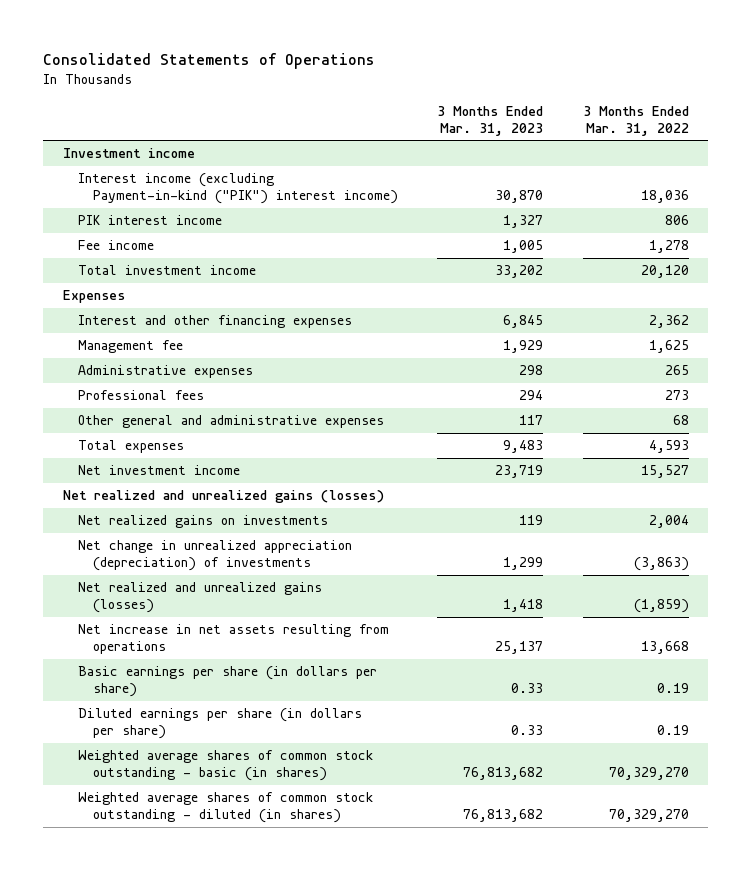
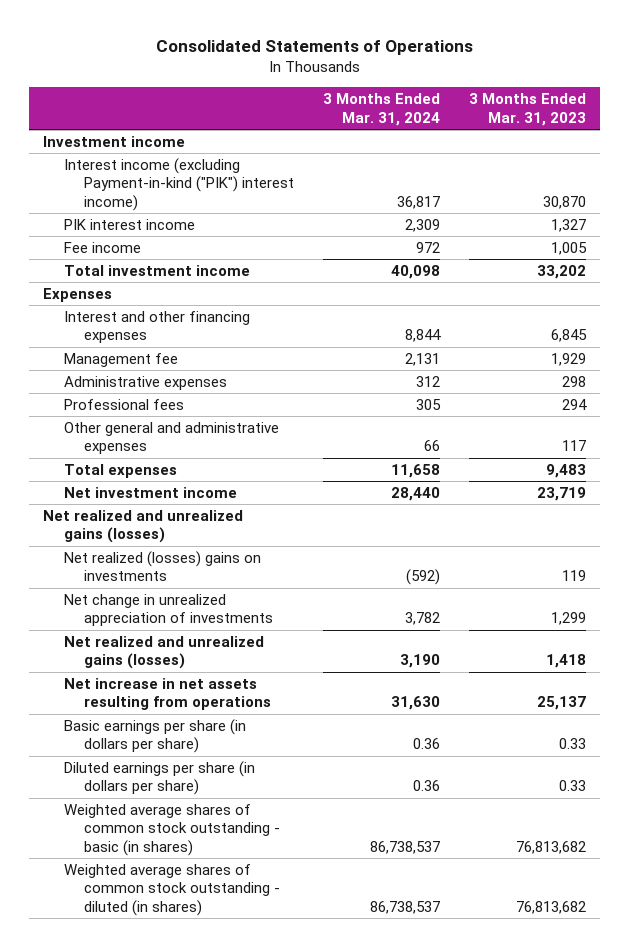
[582,105,689,136] 3 Months Ended Mar. 31, 2022 -> none
none -> [323,93,441,126] 3 Months Ended Mar. 31, 2024
[78,515,329,529] Net realized gains on investments -> [63,550,261,582] Net realized (losses) gains on investments
[78,540,353,572] Net change in unrealized appreciation (depreciation) of investments -> [63,593,274,627] Net change in unrealized appreciation of investments

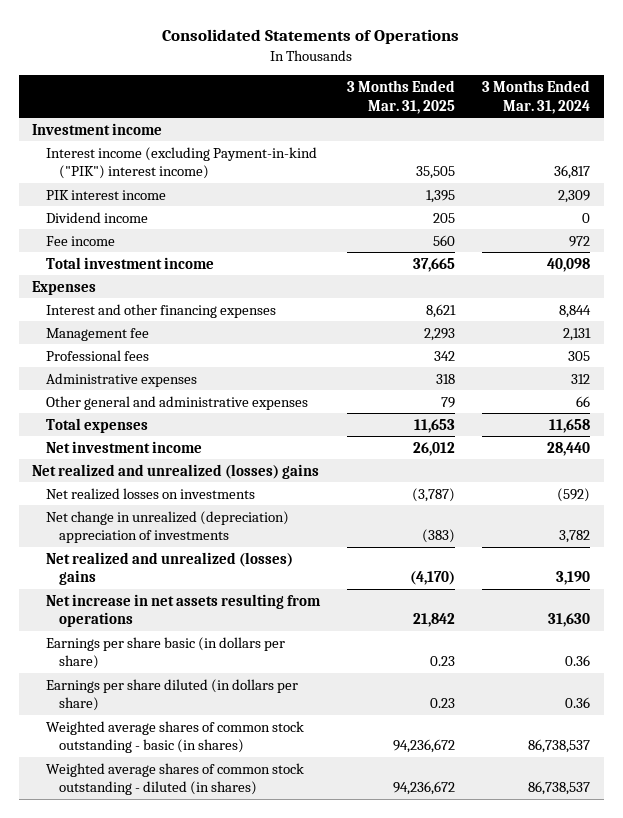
[468,93,586,126] 3 Months Ended Mar. 31, 2023 -> none
none -> [347,79,456,114] 3 Months Ended Mar. 31, 2025
none -> [45,211,148,223] Dividend income
[63,375,227,390] Administrative expenses -> [45,372,197,387] Administrative expenses
[43,509,244,544] Net realized and unrealized gains (losses) -> [32,463,320,479] Net realized and unrealized (losses) gains
[63,550,261,582] Net realized (losses) gains on investments -> [45,487,255,500] Net realized losses on investments
[63,593,274,627] Net change in unrealized appreciation of investments -> [45,510,289,544] Net change in unrealized (depreciation) appreciation of investments
[63,635,264,670] Net realized and unrealized gains (losses) -> [45,551,293,586] Net realized and unrealized (losses) gains
[63,718,246,754] Basic earnings per share (in dollars per share) -> [45,636,285,670] Earnings per share basic (in dollars per share)
[63,760,255,796] Diluted earnings per share (in dollars per share) -> [45,678,298,712] Earnings per share diluted (in dollars per share)

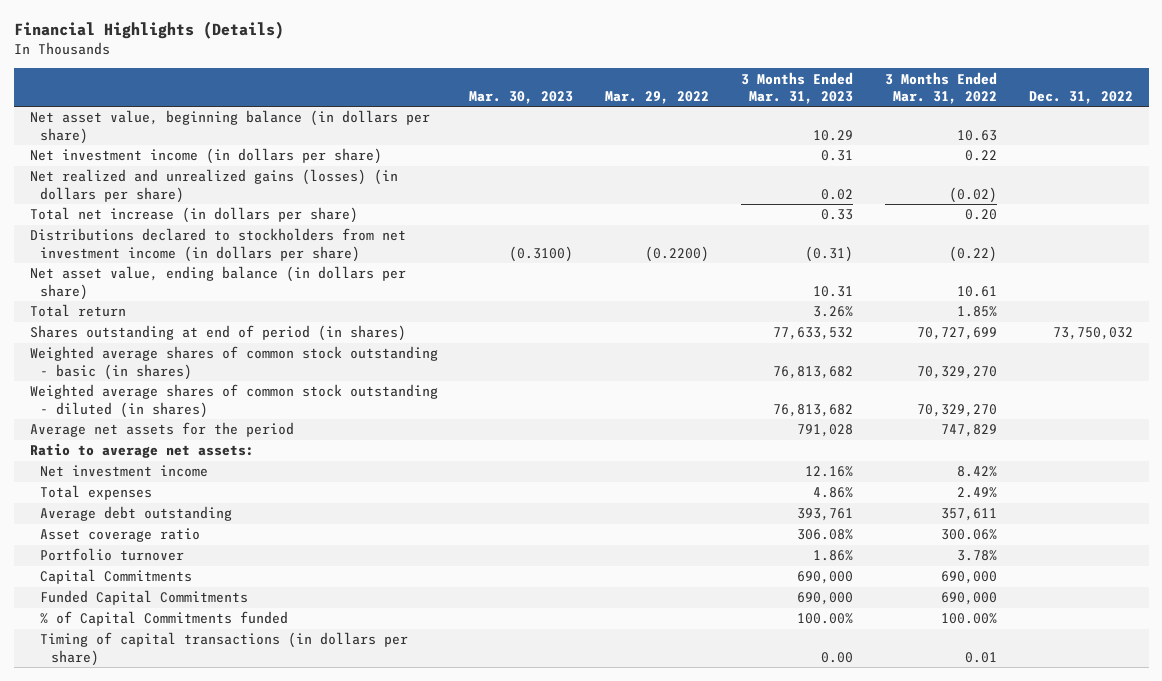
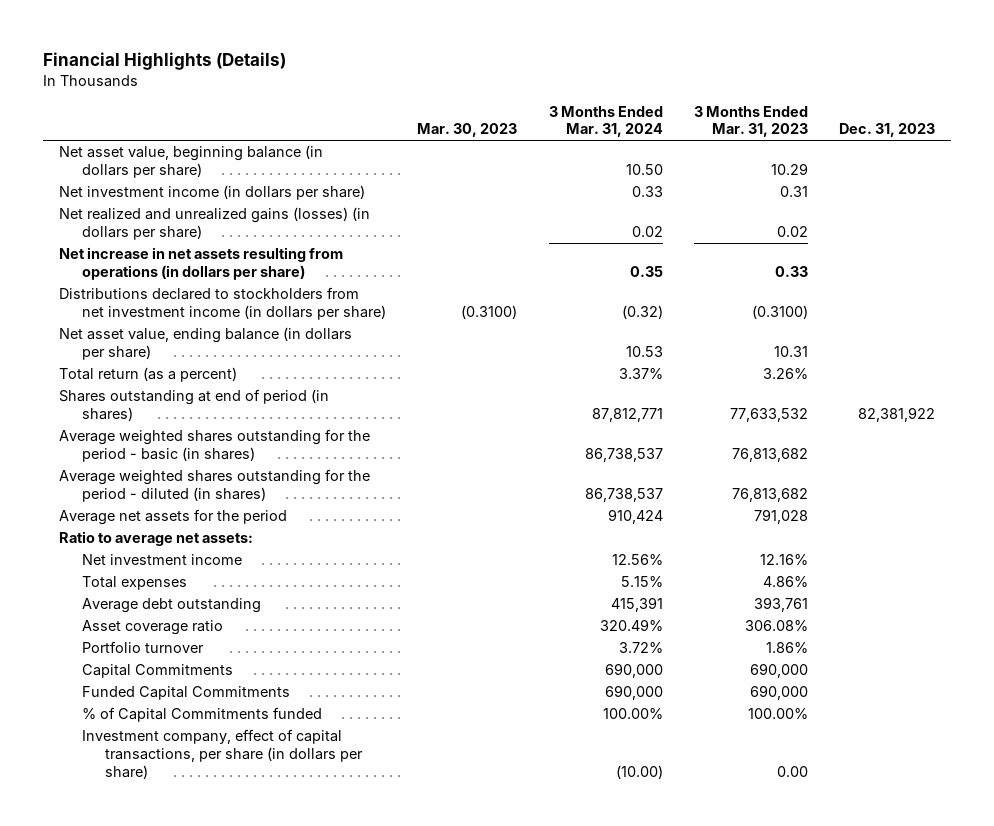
[605,90,710,104] Mar. 29, 2022 -> none
[884,71,997,104] 3 Months Ended Mar. 31, 2022 -> none
[1028,90,1133,104] Dec. 31, 2022 -> none
none -> [548,105,663,138] 3 Months Ended Mar. 31, 2024
none -> [839,123,936,138] Dec. 31, 2023
[29,207,358,224] Total net increase (in dollars per share) -> [58,247,343,281] Net increase in net assets resulting from operations (in dollars per share)
[805,245,854,262] (0.31) -> [751,305,808,320] (0.3100)
[29,304,126,318] Total return -> [58,367,237,383] Total return (as a percent)
[29,346,438,380] Weighted average shares of common stock outstanding - basic (in shares) -> [58,429,370,463] Average weighted shares outstanding for the period - basic (in shares)
[29,384,438,418] Weighted average shares of common stock outstanding - diluted (in shares) -> [58,469,370,503] Average weighted shares outstanding for the period - diluted (in shares)
[40,632,409,666] Timing of capital transactions (in dollars per share) -> [81,729,363,779] Investment company, effect of capital transactions, per share (in dollars per share)

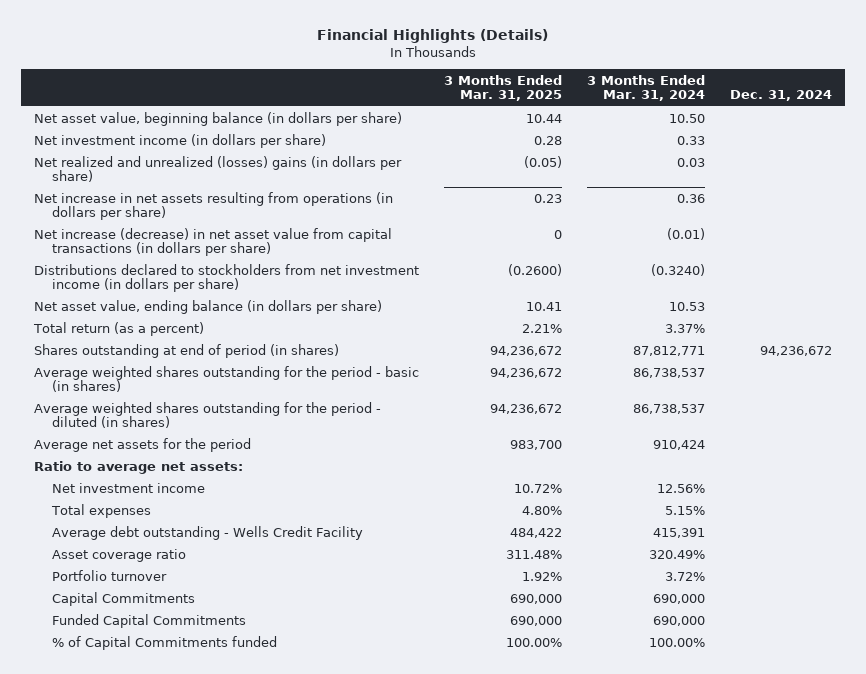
[417,123,518,138] Mar. 30, 2023 -> none
[693,105,808,138] 3 Months Ended Mar. 31, 2023 -> none
[839,123,936,138] Dec. 31, 2023 -> none
none -> [443,75,562,102] 3 Months Ended Mar. 31, 2025
none -> [730,90,833,102] Dec. 31, 2024
[58,207,370,241] Net realized and unrealized gains (losses) (in dollars per share) -> [33,155,402,182] Net realized and unrealized (losses) gains (in dollars per share)
[631,226,663,238] 0.02 -> [677,157,706,167] 0.03
[629,266,663,278] 0.35 -> [677,193,706,203] 0.36
none -> [33,227,392,256] Net increase (decrease) in net asset value from capital transactions (in dollars per share)
[621,305,663,320] (0.32) -> [651,263,706,276] (0.3240)
[81,598,261,614] Average debt outstanding -> [52,525,364,540] Average debt outstanding - Wells Credit Facility
[81,729,363,779] Investment company, effect of capital transactions, per share (in dollars per share) -> none

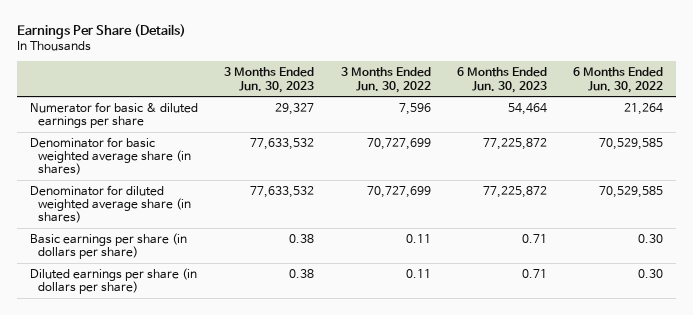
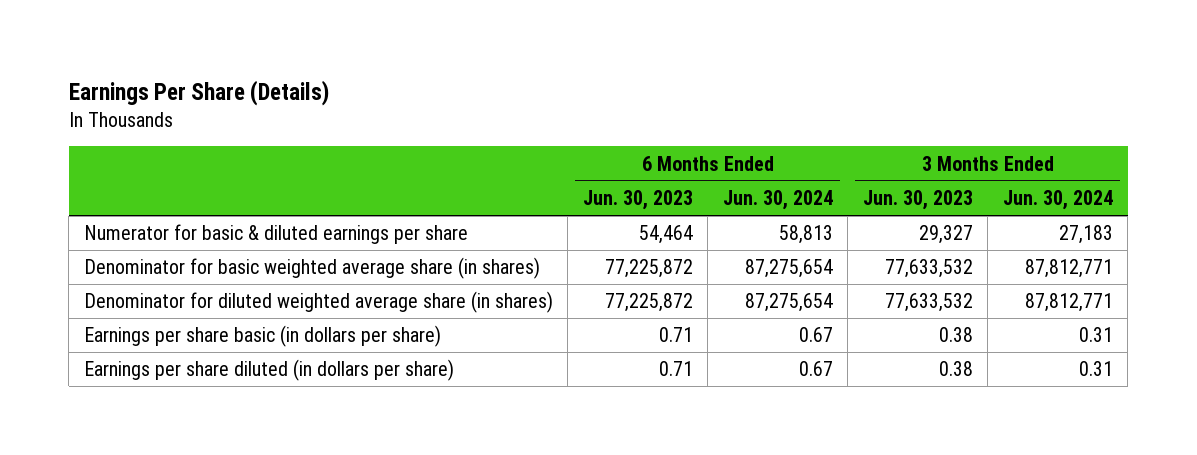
[340,67,431,93] 3 Months Ended Jun. 30, 2022 -> none
[573,67,664,93] 6 Months Ended Jun. 30, 2022 -> none
none -> [722,190,833,211] Jun. 30, 2024
none -> [1002,190,1113,211] Jun. 30, 2024
[30,232,188,260] Basic earnings per share (in dollars per share) -> [83,325,441,348] Earnings per share basic (in dollars per share)
[30,267,198,295] Diluted earnings per share (in dollars per share) -> [83,359,454,382] Earnings per share diluted (in dollars per share)

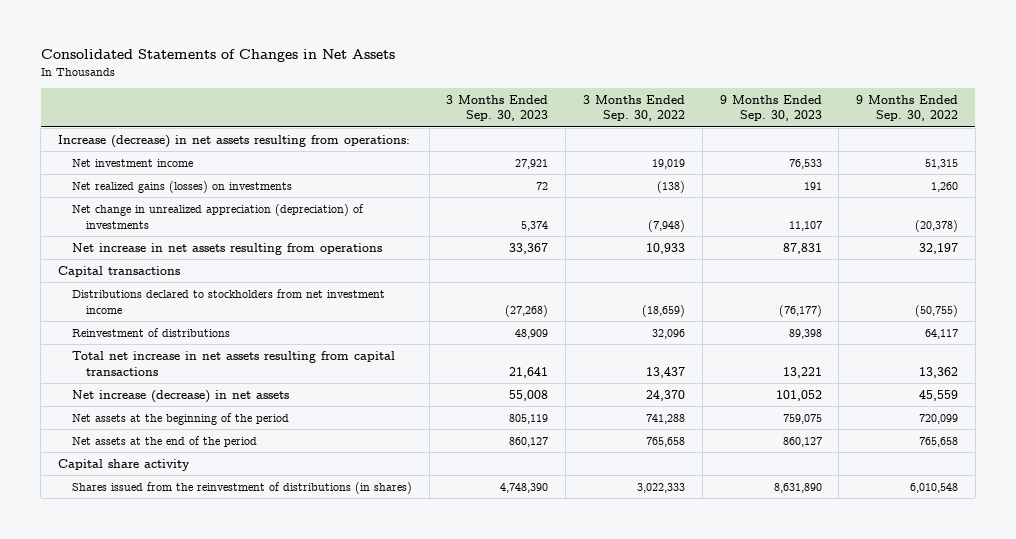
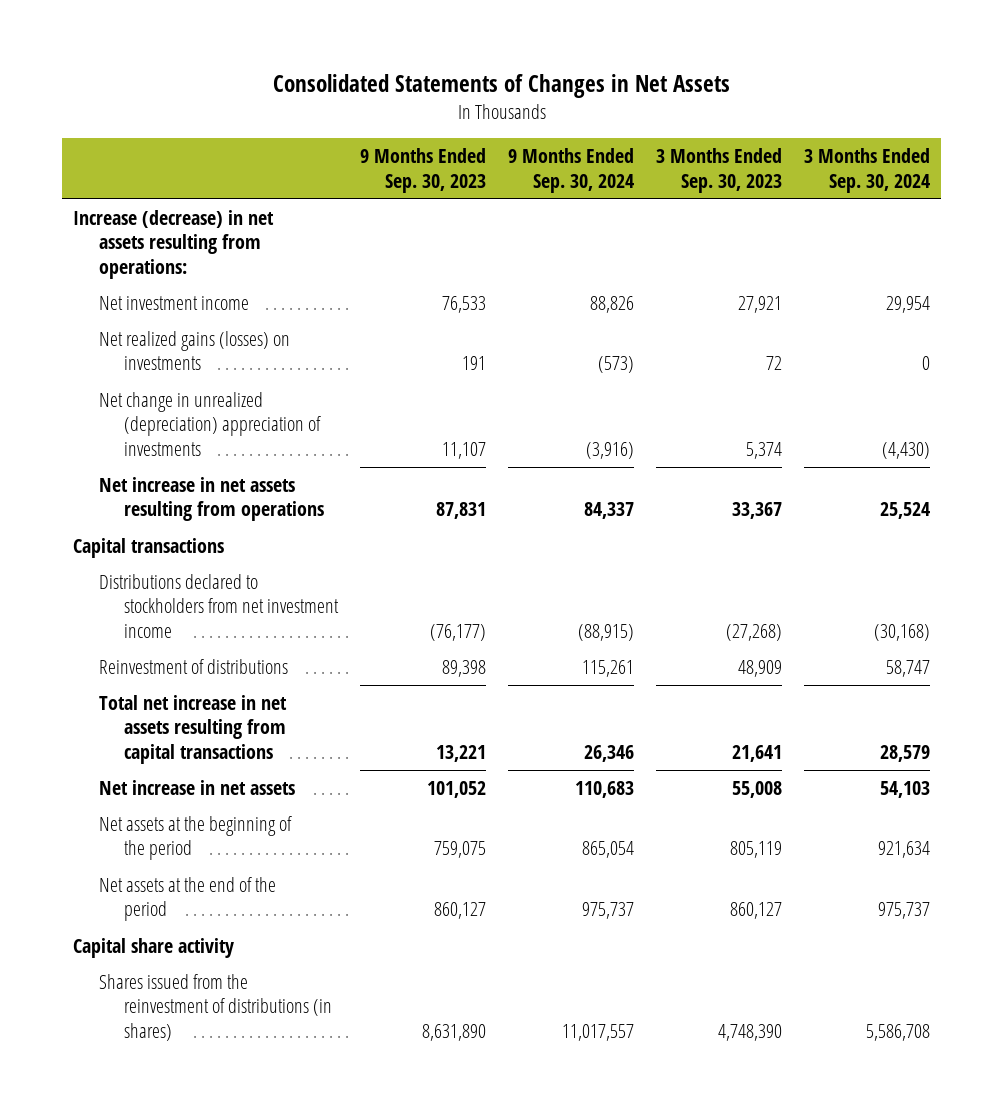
[582,94,685,122] 3 Months Ended Sep. 30, 2022 -> none
[856,94,959,122] 9 Months Ended Sep. 30, 2022 -> none
none -> [508,148,635,193] 9 Months Ended Sep. 30, 2024
none -> [804,148,931,193] 3 Months Ended Sep. 30, 2024
[71,203,364,229] Net change in unrealized appreciation (depreciation) of investments -> [98,391,322,457] Net change in unrealized (depreciation) appreciation of investments
[71,389,289,403] Net increase (decrease) in net assets -> [98,779,295,795] Net increase in net assets

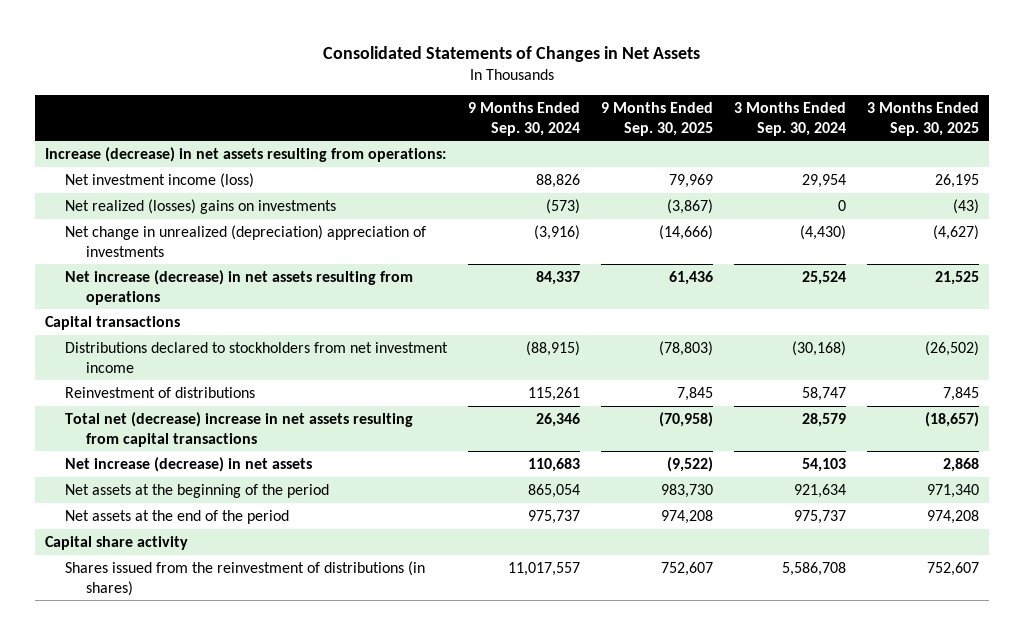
[360,148,487,193] 9 Months Ended Sep. 30, 2023 -> none
[656,148,783,193] 3 Months Ended Sep. 30, 2023 -> none
none -> [601,101,714,136] 9 Months Ended Sep. 30, 2025
none -> [866,101,979,136] 3 Months Ended Sep. 30, 2025
[98,295,249,310] Net investment income -> [65,172,255,188] Net investment income (loss)
[98,330,290,371] Net realized gains (losses) on investments -> [65,198,337,214] Net realized (losses) gains on investments
[98,476,325,522] Net increase in net assets resulting from operations -> [65,269,414,305] Net increase (decrease) in net assets resulting from operations
[98,694,287,765] Total net increase in net assets resulting from capital transactions -> [65,411,414,447] Total net (decrease) increase in net assets resulting from capital transactions
[98,779,295,795] Net increase in net assets -> [65,456,313,472] Net increase (decrease) in net assets

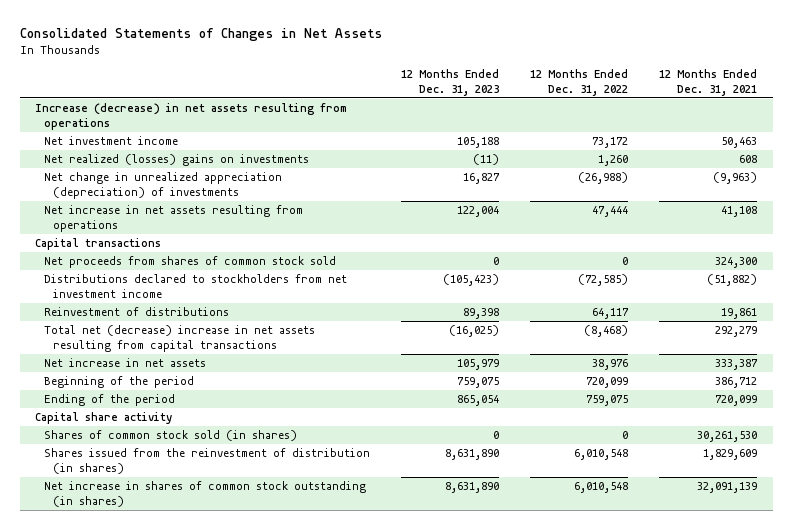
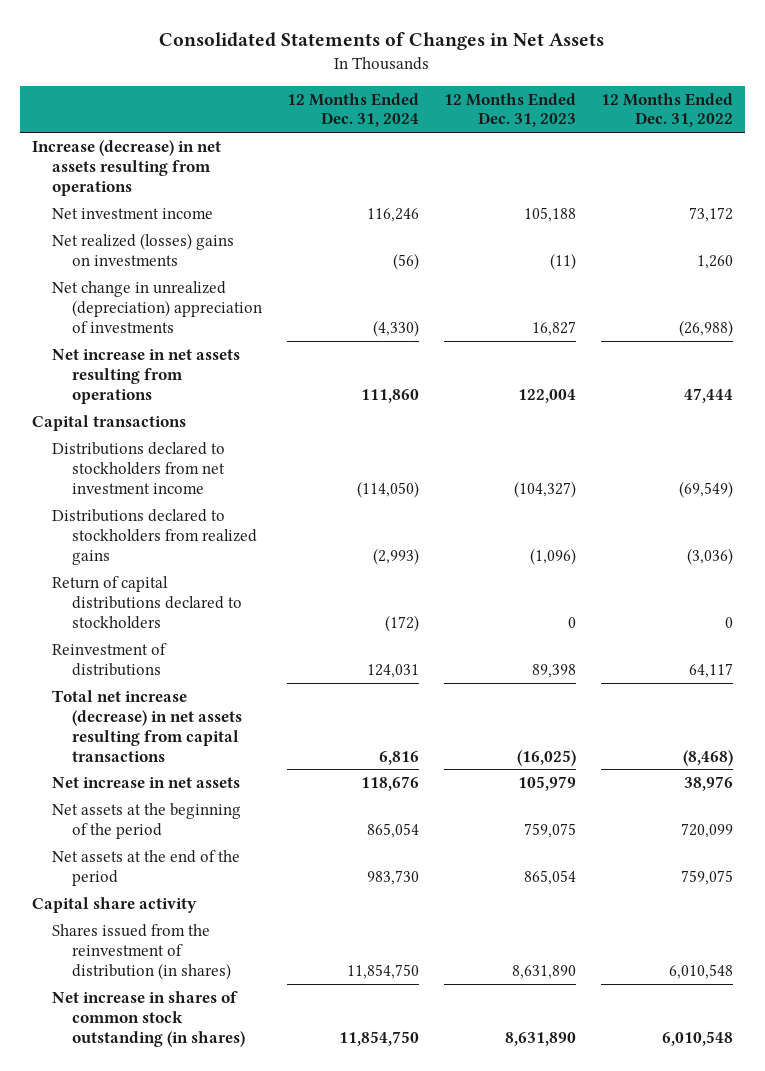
[659,69,758,96] 12 Months Ended Dec. 31, 2021 -> none
none -> [286,92,419,128] 12 Months Ended Dec. 31, 2024
[44,172,283,199] Net change in unrealized appreciation (depreciation) of investments -> [51,280,262,333] Net change in unrealized (depreciation) appreciation of investments
[44,256,337,269] Net proceeds from shares of common stock sold -> none
[443,274,500,287] (105,423) -> [513,480,576,498] (104,327)
[578,274,629,287] (72,585) -> [678,480,733,498] (69,549)
none -> [51,508,257,565] Distributions declared to stockholders from realized gains
none -> [51,575,242,629] Return of capital distributions declared to stockholders
[44,325,316,352] Total net (decrease) increase in net assets resulting from capital transactions -> [51,689,242,762] Total net increase (decrease) in net assets resulting from capital transactions
[44,376,195,389] Beginning of the period -> [51,802,241,839] Net assets at the beginning of the period
[44,394,176,407] Ending of the period -> [51,849,240,886] Net assets at the end of the period
[44,430,298,442] Shares of common stock sold (in shares) -> none

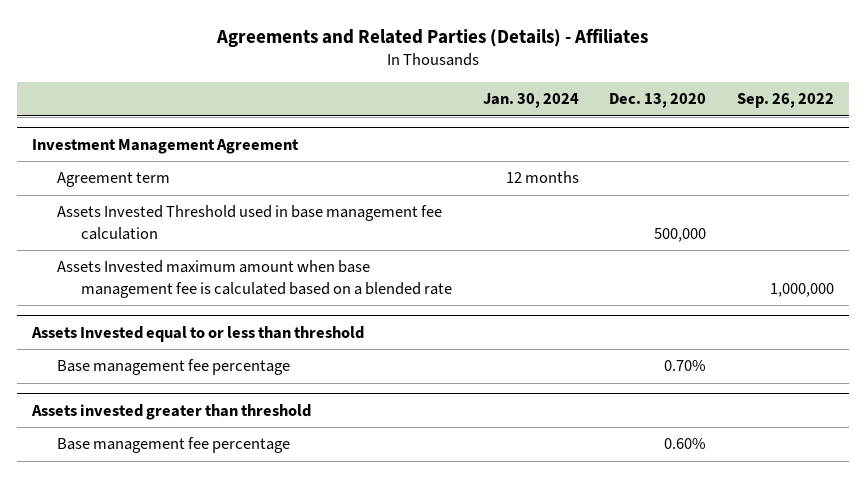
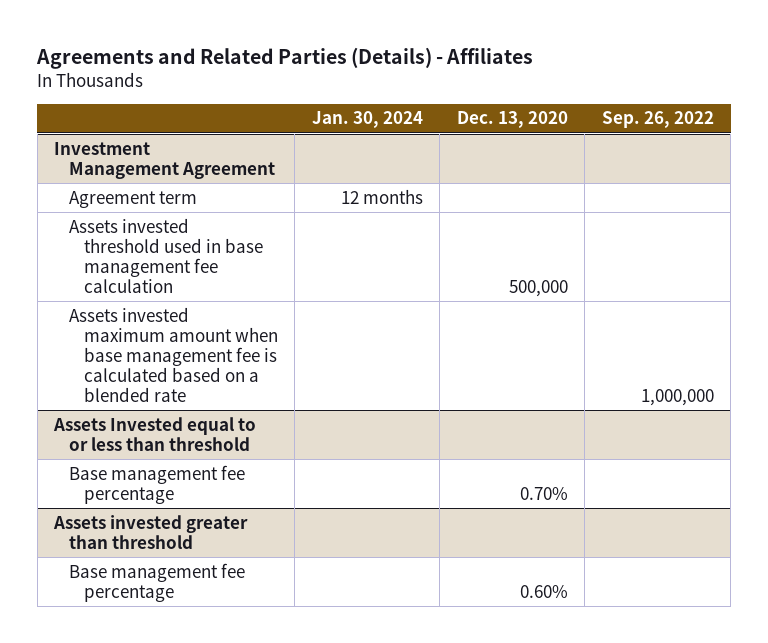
[56,205,442,240] Assets Invested Threshold used in base management fee calculation -> [69,217,263,293] Assets invested threshold used in base management fee calculation
[56,260,453,298] Assets Invested maximum amount when base management fee is calculated based on a blended rate -> [69,306,278,402] Assets invested maximum amount when base management fee is calculated based on a blended rate

